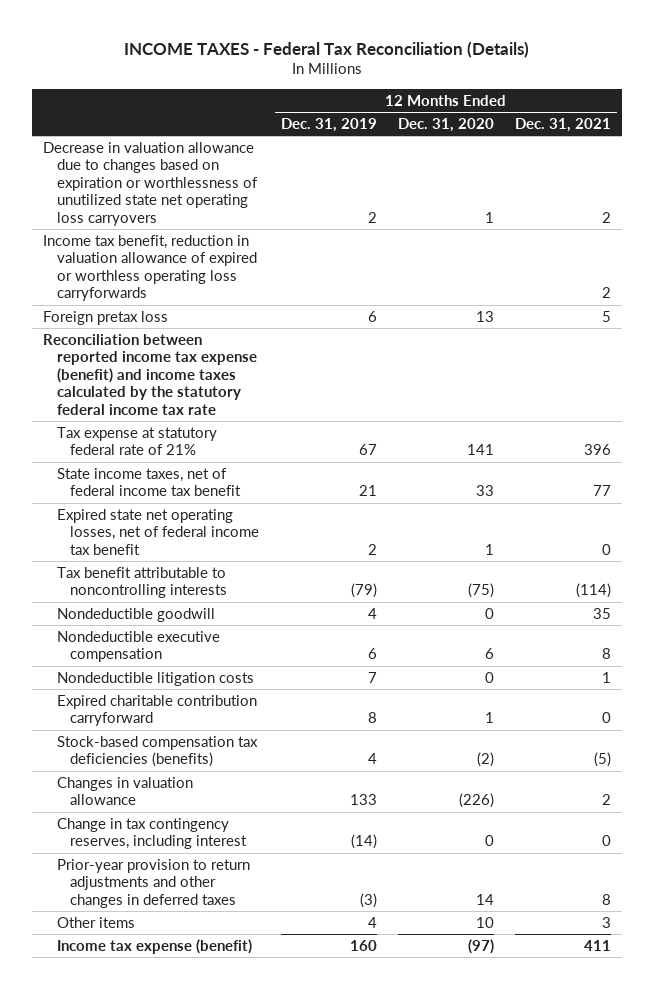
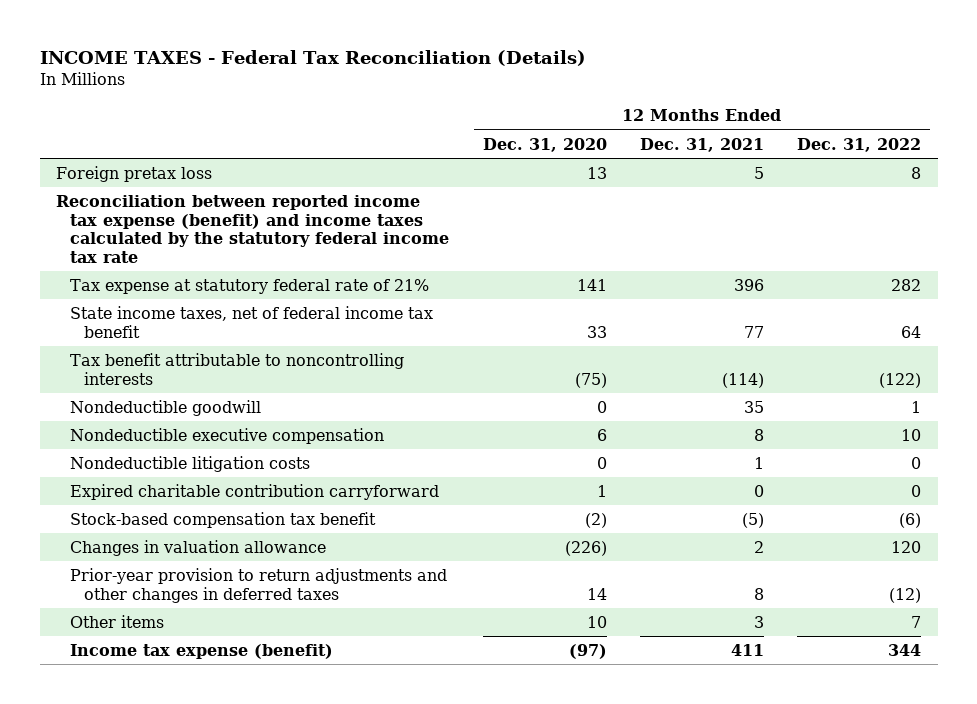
[280,117,377,132] Dec. 31, 2019 -> none
none -> [797,137,922,152] Dec. 31, 2022
[42,141,258,227] Decrease in valuation allowance due to changes based on expiration or worthlessness of unutilized state net operating loss carryovers -> none
[42,234,257,302] Income tax benefit, reduction in valuation allowance of expired or worthless operating loss carryforwards -> none
[56,508,260,555] Expired state net operating losses, net of federal income tax benefit -> none
[56,735,258,768] Stock-based compensation tax deficiencies (benefits) -> [70,511,377,528] Stock-based compensation tax benefit
[56,817,248,850] Change in tax contingency reserves, including interest -> none

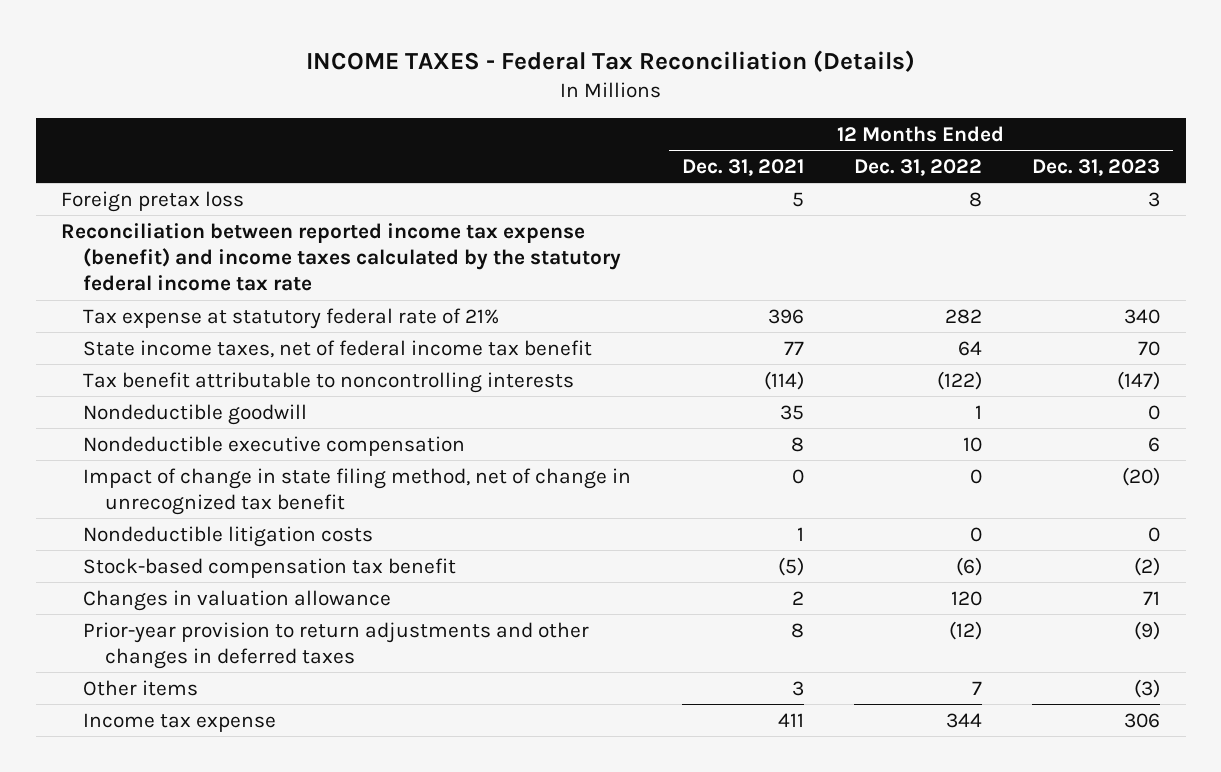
[482,137,607,152] Dec. 31, 2020 -> none
none -> [1032,159,1161,177] Dec. 31, 2023
none -> [83,467,632,516] Impact of change in state filing method, net of change in unrecognized tax benefit
[70,483,440,500] Expired charitable contribution carryforward -> none
[70,643,334,659] Income tax expense (benefit) -> [83,712,277,732] Income tax expense

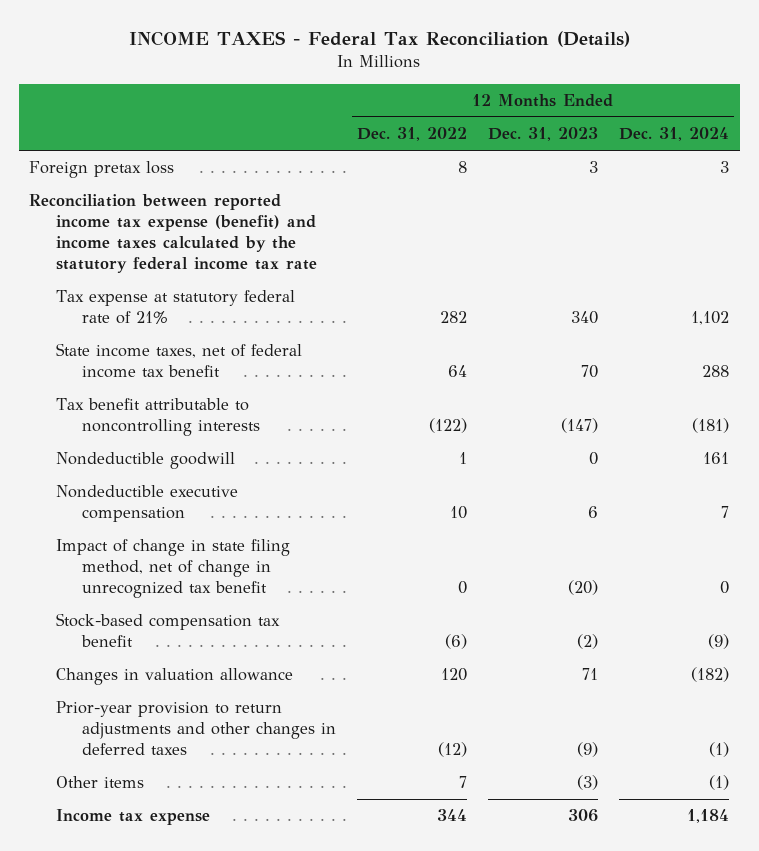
[681,159,804,177] Dec. 31, 2021 -> none
none -> [619,127,730,142] Dec. 31, 2024
[83,525,374,547] Nondeductible litigation costs -> none

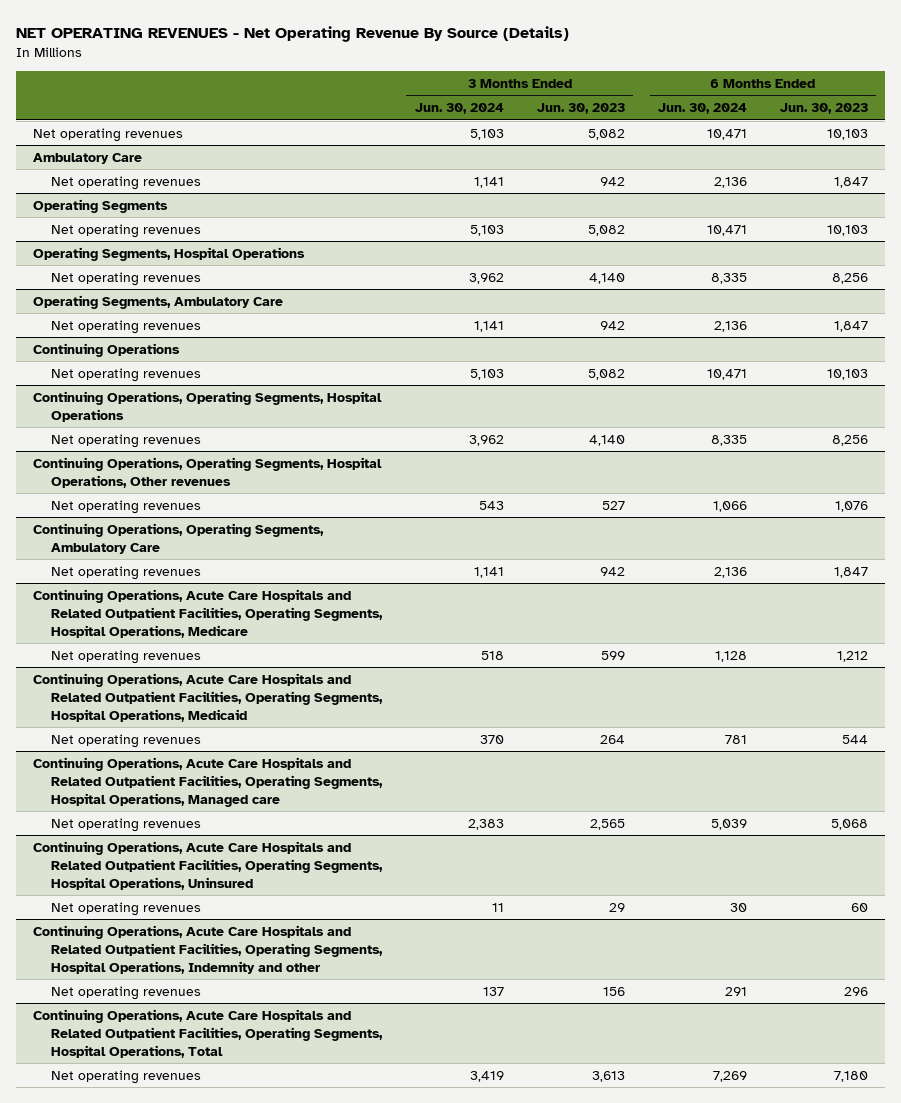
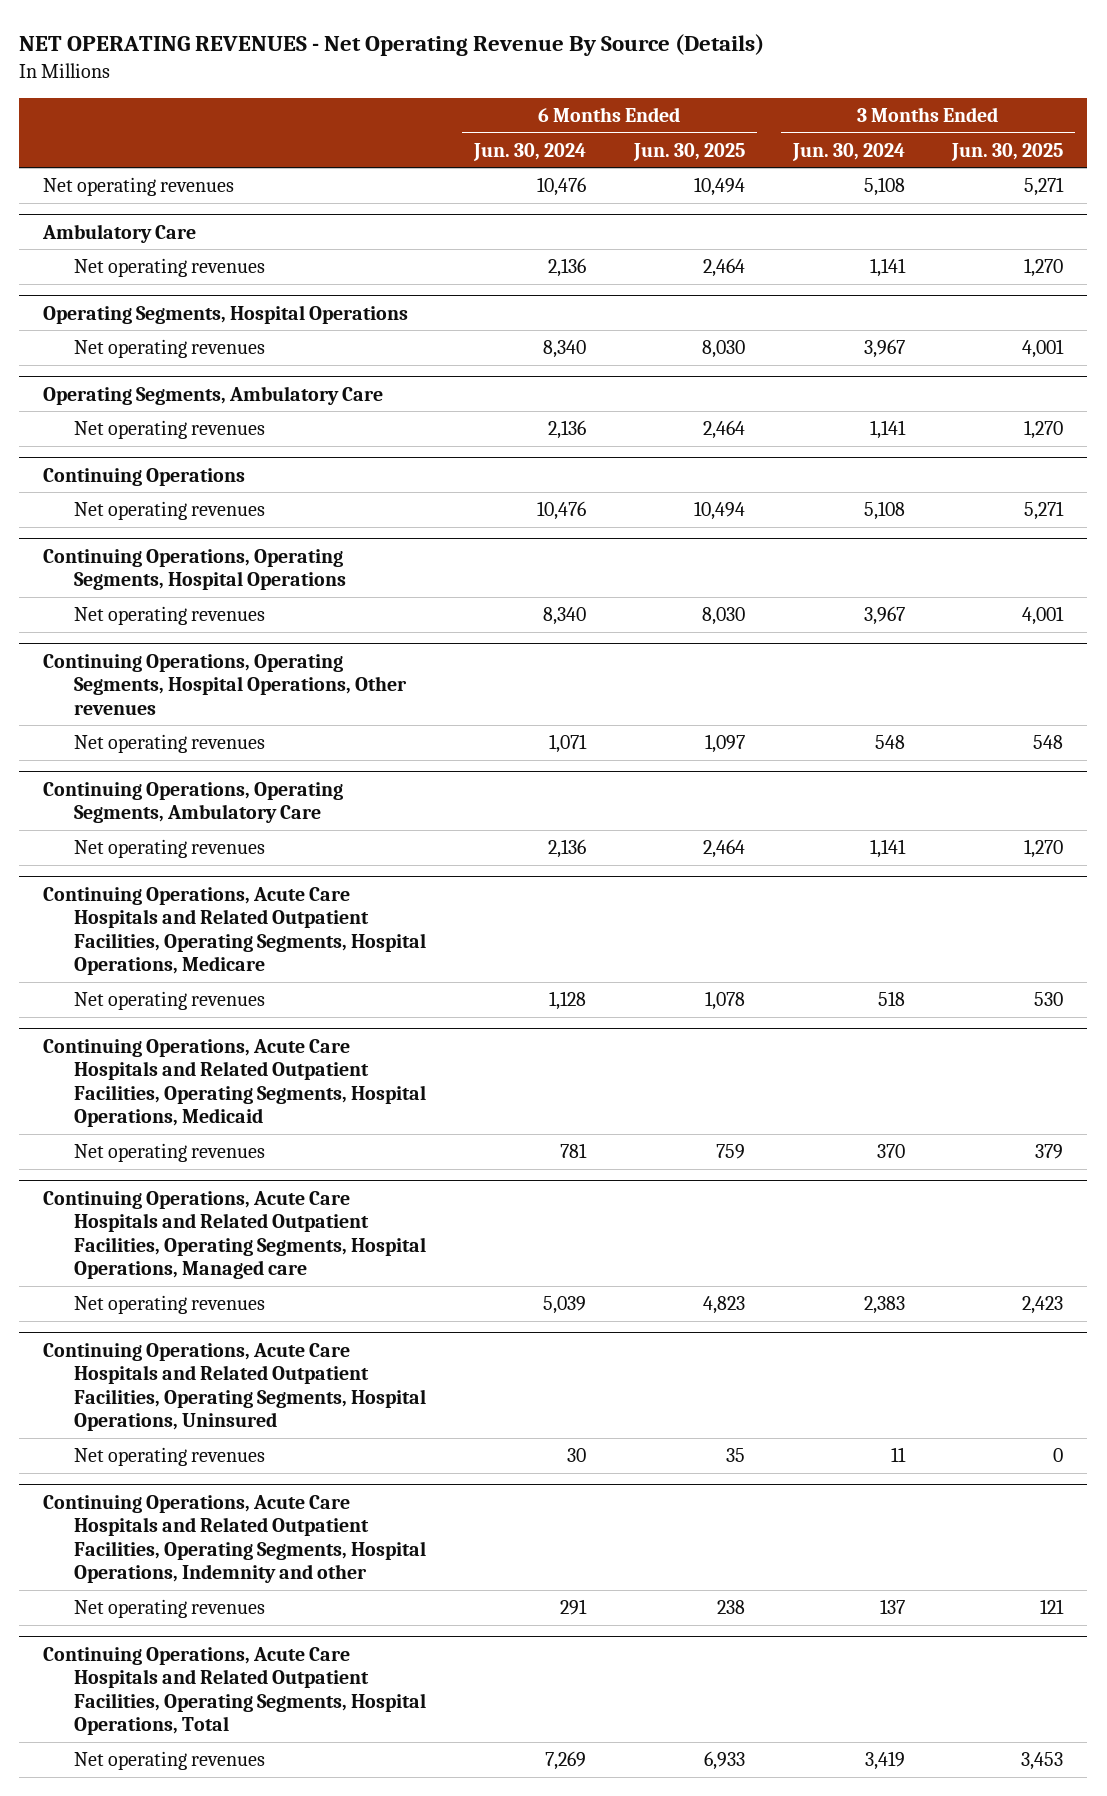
[536,103,625,115] Jun. 30, 2023 -> none
[780,103,869,115] Jun. 30, 2023 -> none
none -> [632,142,745,161] Jun. 30, 2025
none -> [951,142,1064,161] Jun. 30, 2025
[469,128,504,140] 5,103 -> [863,177,905,197] 5,108
[706,128,747,140] 10,471 -> [536,177,586,197] 10,476
[32,198,168,213] Operating Segments -> none
[50,223,201,238] Net operating revenues -> none
[468,272,504,284] 3,962 -> [863,339,905,359] 3,967
[710,272,747,284] 8,335 -> [542,340,586,359] 8,340
[469,368,504,380] 5,103 -> [863,501,905,521] 5,108
[706,368,747,380] 10,471 -> [536,501,586,521] 10,476
[468,434,504,446] 3,962 -> [863,606,905,626] 3,967
[710,434,747,446] 8,335 -> [542,607,586,626] 8,340
[478,500,504,510] 543 -> [874,735,905,750] 548
[712,500,747,512] 1,066 -> [548,734,587,754] 1,071

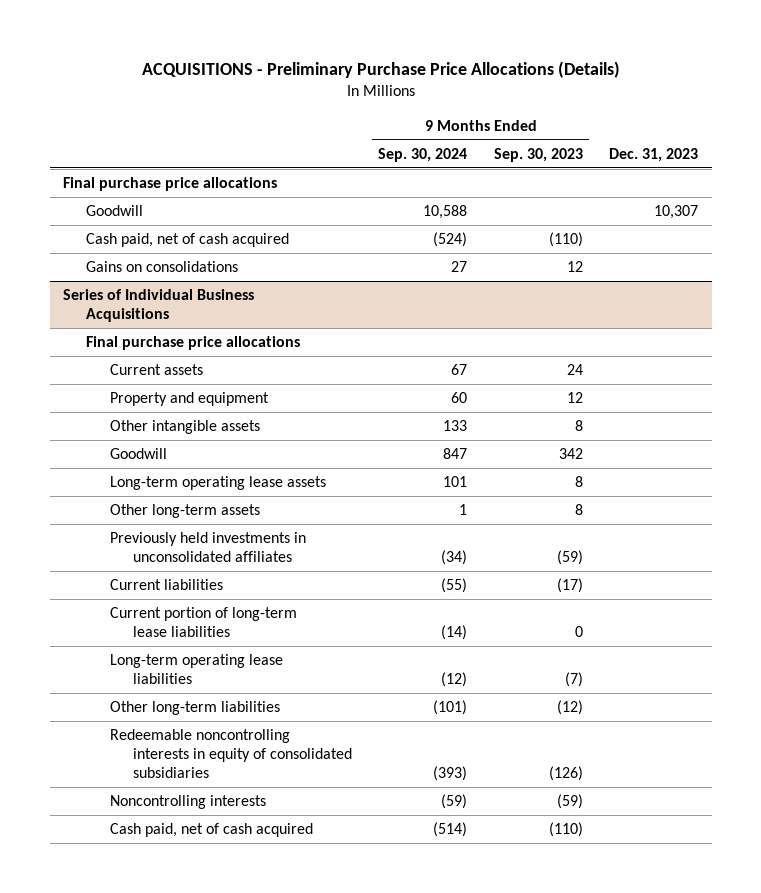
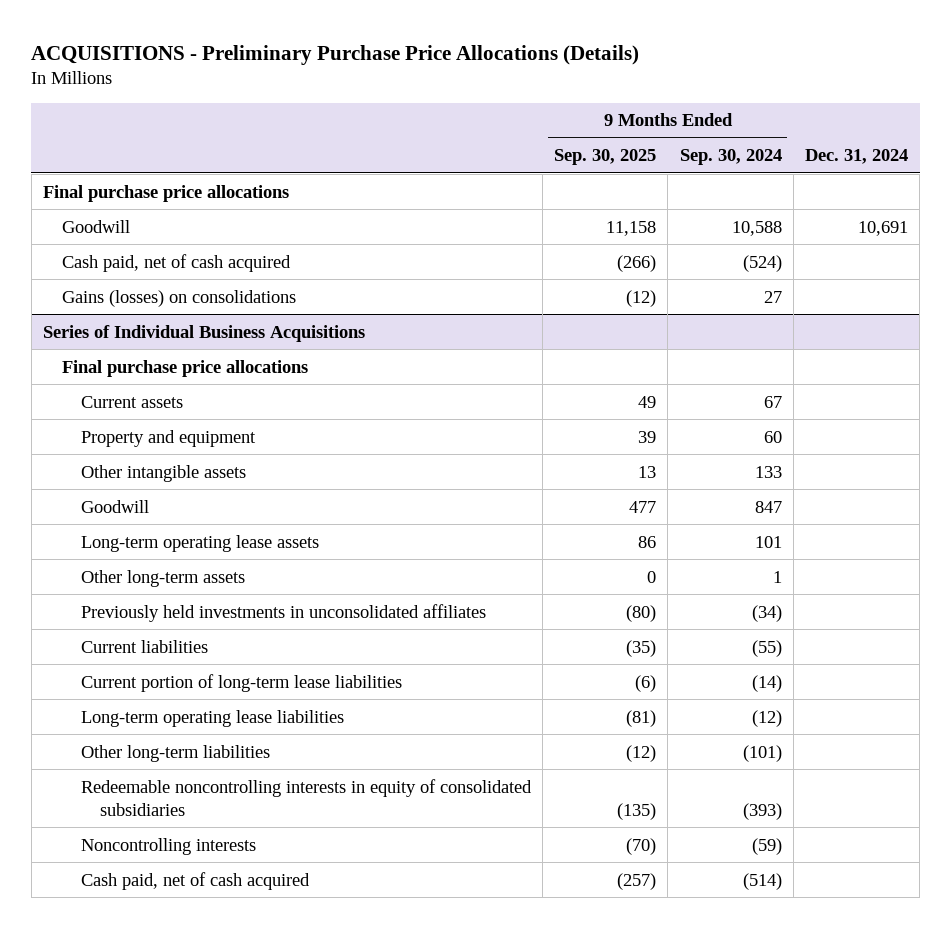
[493,148,583,163] Sep. 30, 2023 -> none
[609,148,699,163] Dec. 31, 2023 -> none
none -> [554,149,657,166] Sep. 30, 2025
none -> [805,149,909,165] Dec. 31, 2024
[86,261,239,273] Gains on consolidations -> [61,289,296,307] Gains (losses) on consolidations

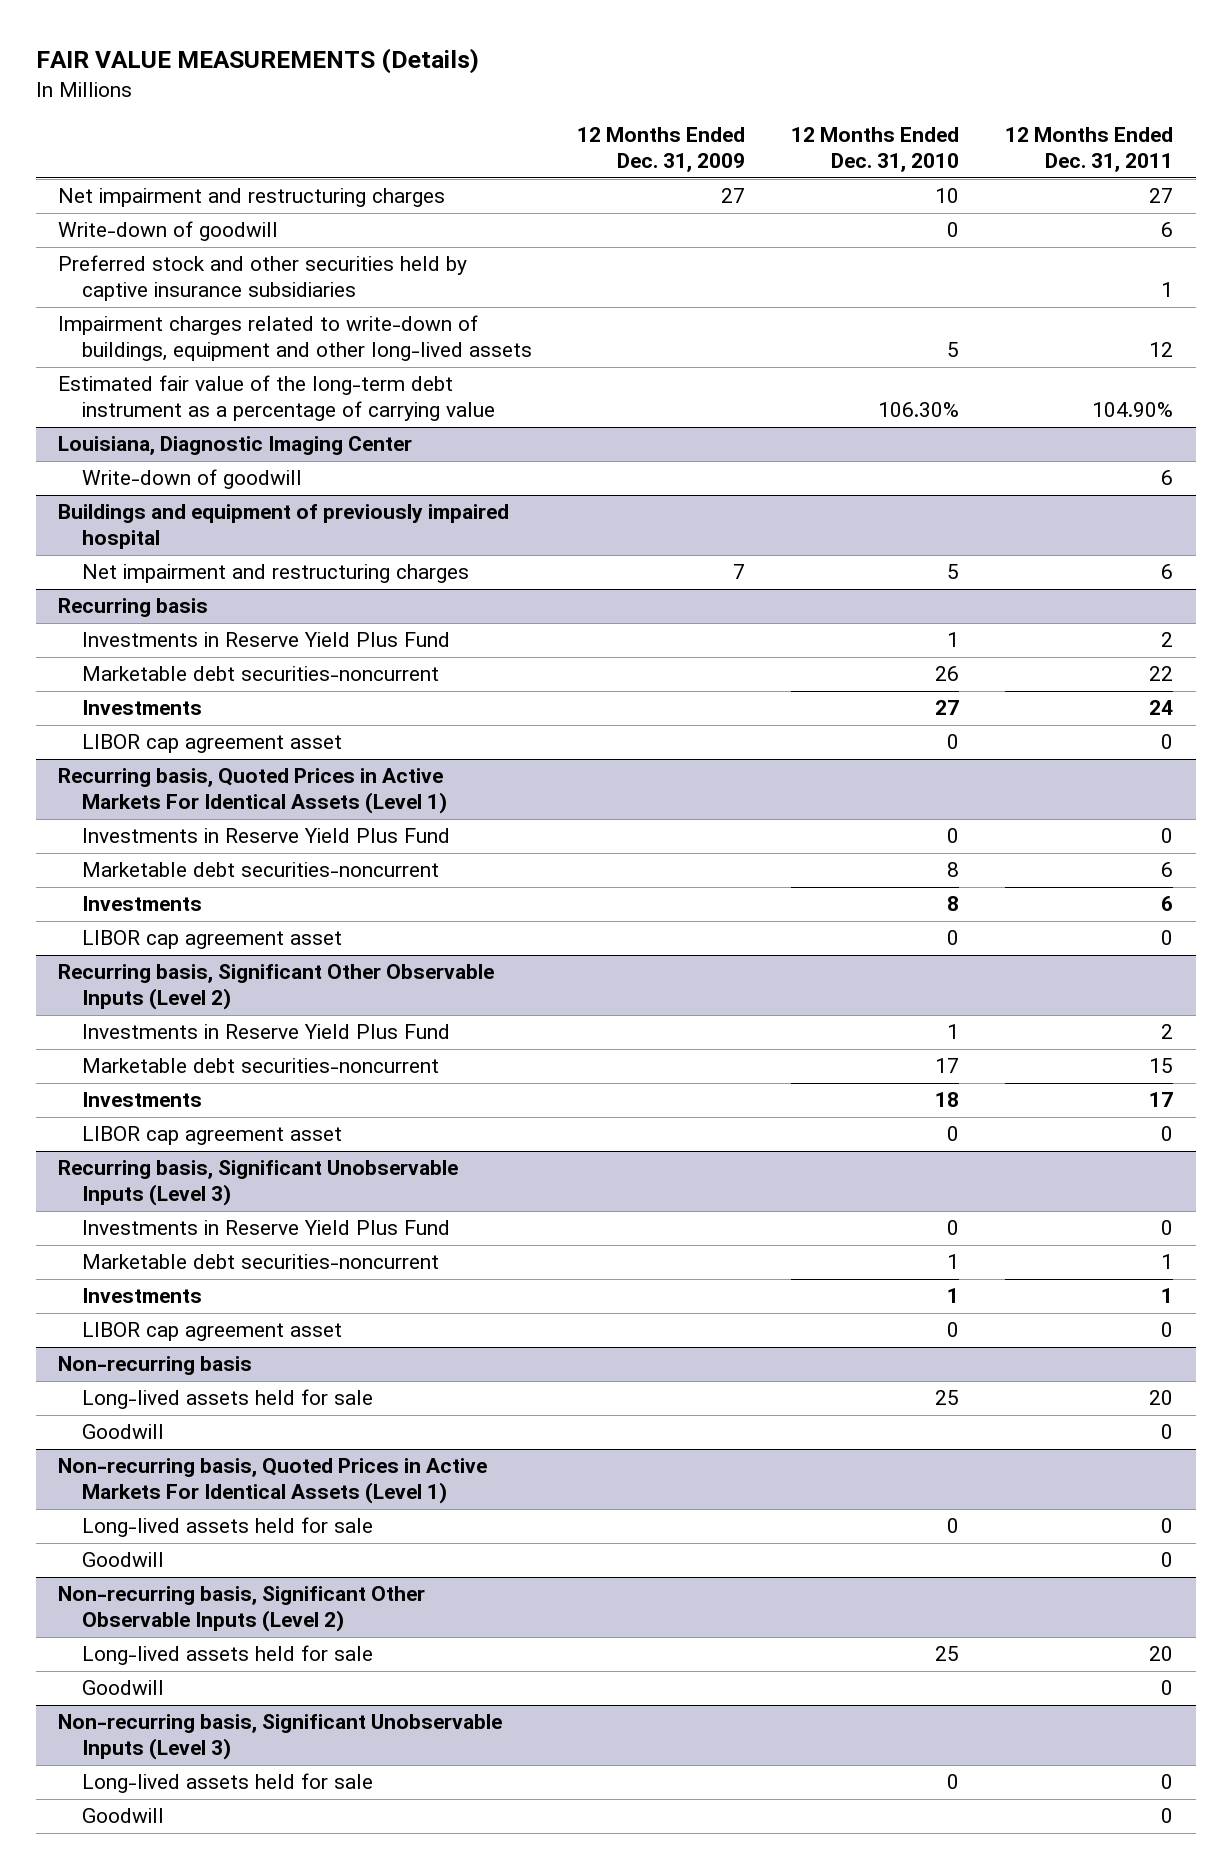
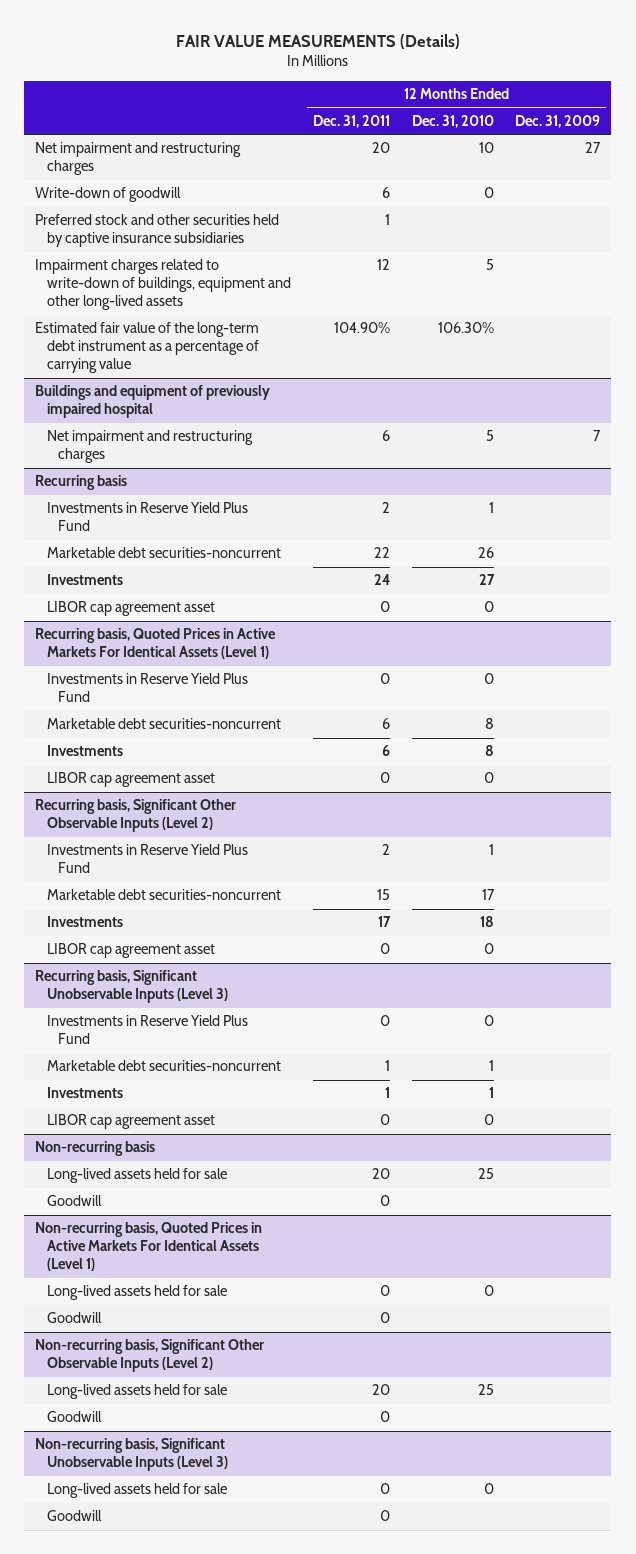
[1148,188,1173,204] 27 -> [371,142,390,154] 20
[58,436,413,456] Louisiana, Diagnostic Imaging Center -> none
[81,469,302,490] Write-down of goodwill -> none

